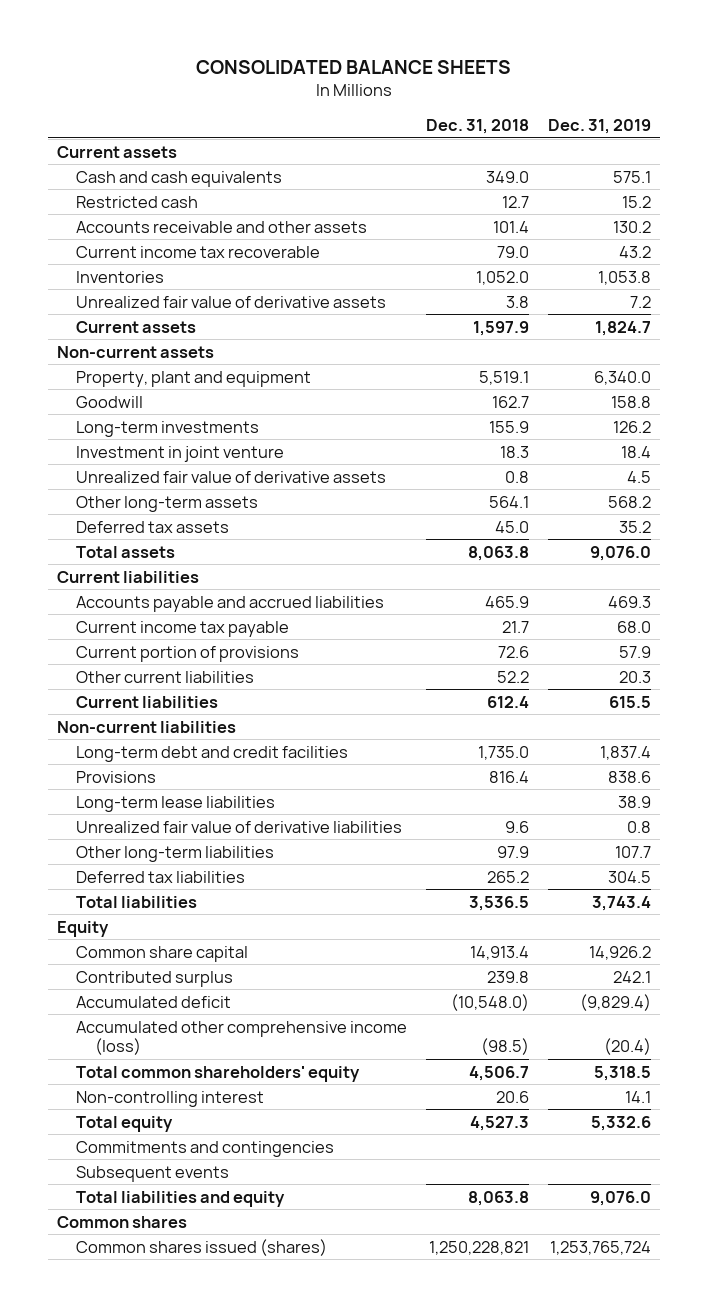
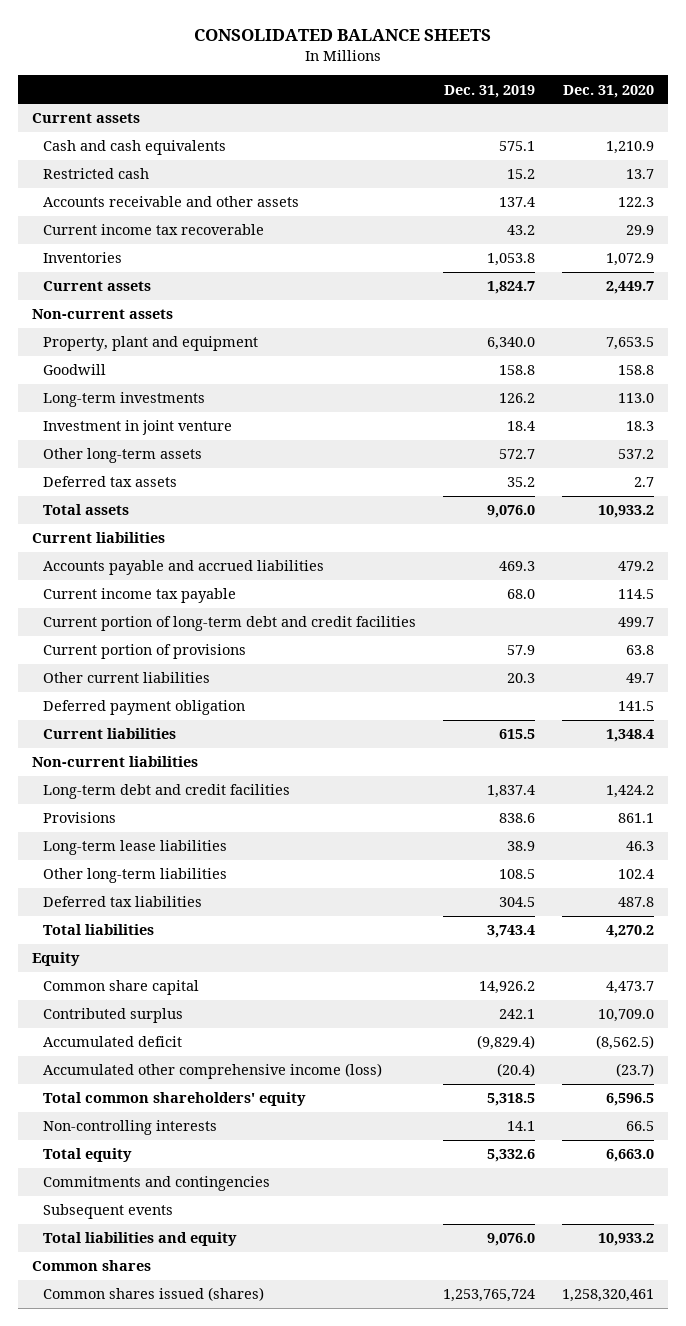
[425,118,529,134] Dec. 31, 2018 -> none
none -> [563,84,655,98] Dec. 31, 2020
[612,220,651,233] 130.2 -> [499,197,536,208] 137.4
[75,295,386,308] Unrealized fair value of derivative assets -> none
[75,470,386,483] Unrealized fair value of derivative assets -> none
[607,495,651,508] 568.2 -> [499,449,536,460] 572.7
none -> [43,616,417,632] Current portion of long-term debt and credit facilities
none -> [43,700,246,716] Deferred payment obligation
[75,820,402,833] Unrealized fair value of derivative liabilities -> none
[614,845,651,858] 107.7 -> [499,869,536,880] 108.5
[75,1090,264,1107] Non-controlling interest -> [43,1120,218,1136] Non-controlling interests

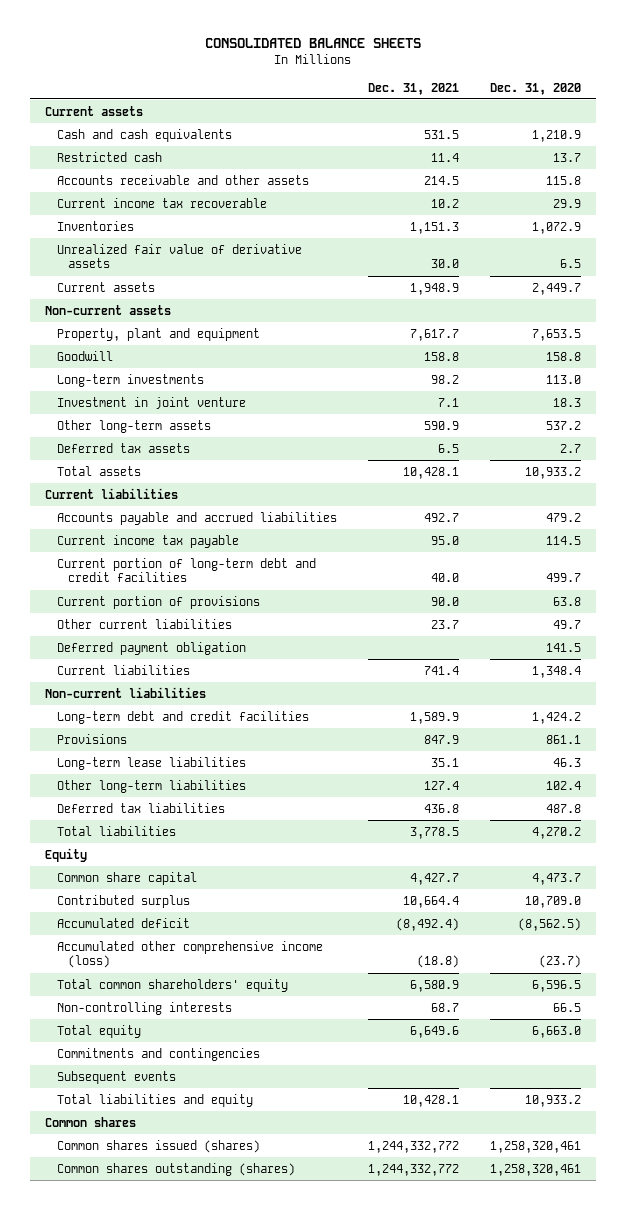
[444,84,536,98] Dec. 31, 2019 -> none
none -> [367,82,459,95] Dec. 31, 2021
[618,197,655,208] 122.3 -> [545,175,581,185] 115.8
none -> [56,243,302,269] Unrealized fair value of derivative assets
none -> [56,1162,295,1176] Common shares outstanding (shares)

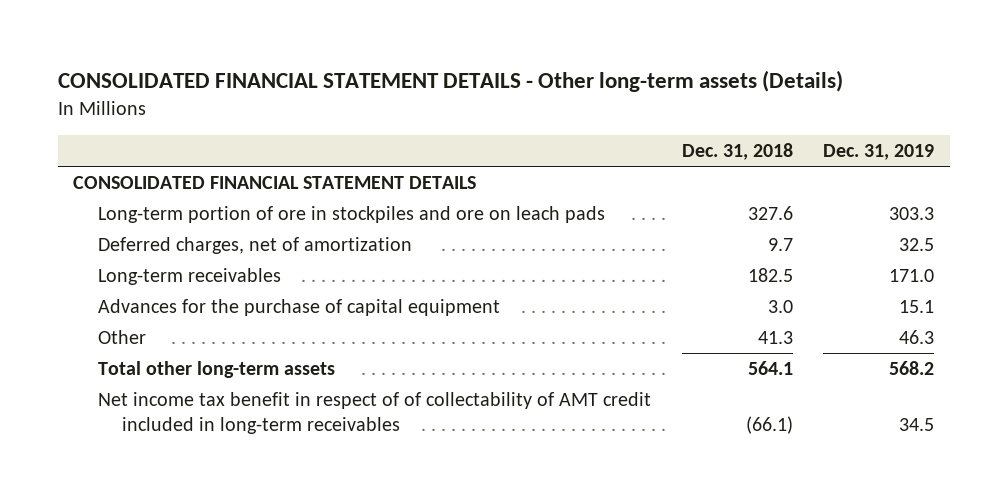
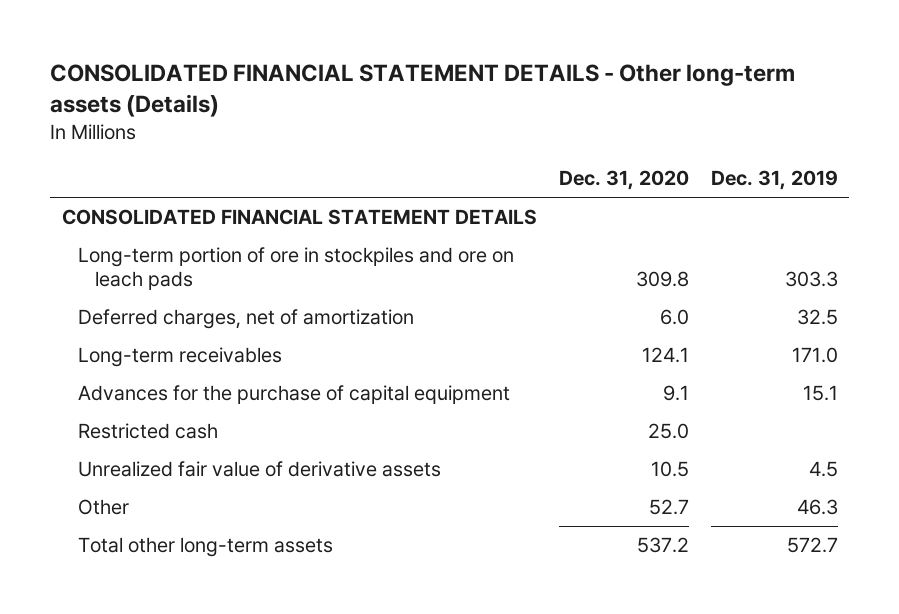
[681,143,793,161] Dec. 31, 2018 -> none
none -> [558,170,689,191] Dec. 31, 2020
none -> [78,423,219,440] Restricted cash
none -> [78,461,442,478] Unrealized fair value of derivative assets
[97,392,651,434] Net income tax benefit in respect of of collectability of AMT credit included in long-term receivables -> none
[889,361,935,376] 568.2 -> [786,537,838,554] 572.7

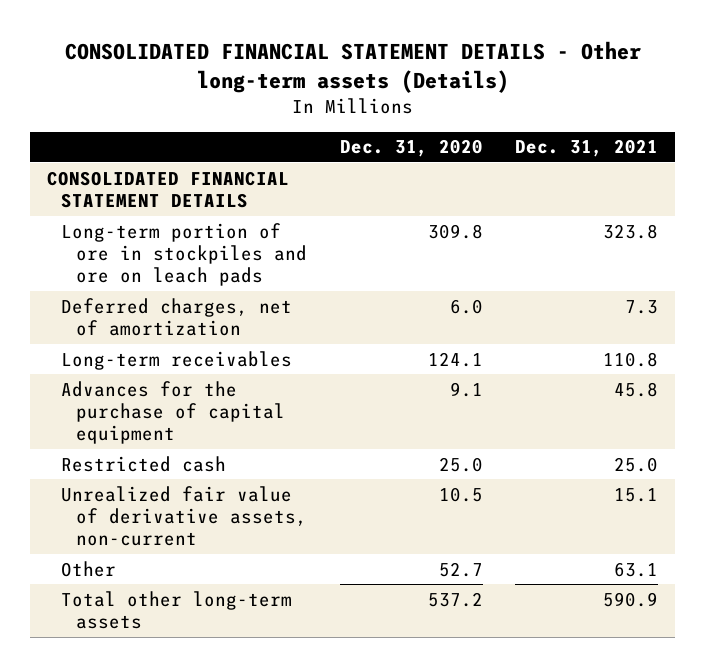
[710,170,838,191] Dec. 31, 2019 -> none
none -> [515,139,659,158] Dec. 31, 2021
[78,461,442,478] Unrealized fair value of derivative assets -> [61,485,307,547] Unrealized fair value of derivative assets, non-current

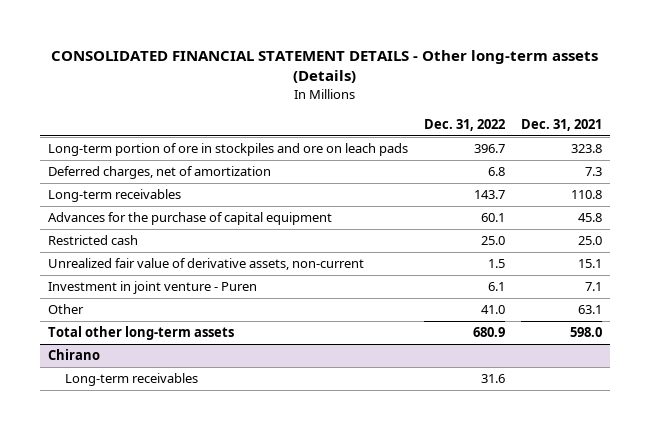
[339,139,483,158] Dec. 31, 2020 -> none
none -> [424,118,506,131] Dec. 31, 2022
[46,170,289,209] CONSOLIDATED FINANCIAL STATEMENT DETAILS -> none
none -> [48,281,258,295] Investment in joint venture - Puren
[603,591,659,607] 590.9 -> [570,327,603,338] 598.0
none -> [48,349,101,361] Chirano
none -> [64,373,198,387] Long-term receivables

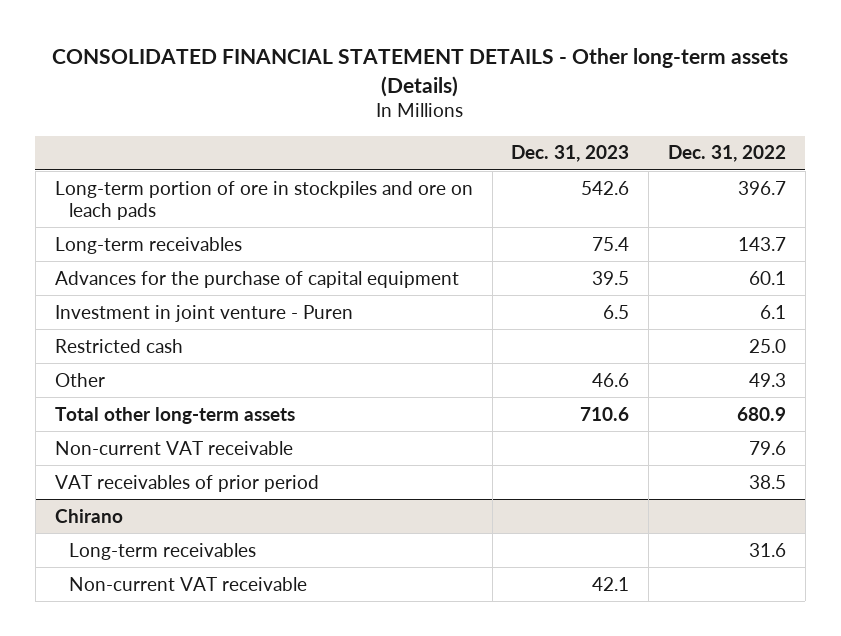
[521,118,603,131] Dec. 31, 2021 -> none
none -> [511,145,630,163] Dec. 31, 2023
[48,166,272,180] Deferred charges, net of amortization -> none
[48,258,365,271] Unrealized fair value of derivative assets, non-current -> none
[48,235,139,246] Restricted cash -> [54,338,183,353] Restricted cash
[481,305,506,315] 41.0 -> [748,372,786,387] 49.3
none -> [54,440,293,455] Non-current VAT receivable
none -> [54,474,319,492] VAT receivables of prior period
none -> [68,576,307,591] Non-current VAT receivable

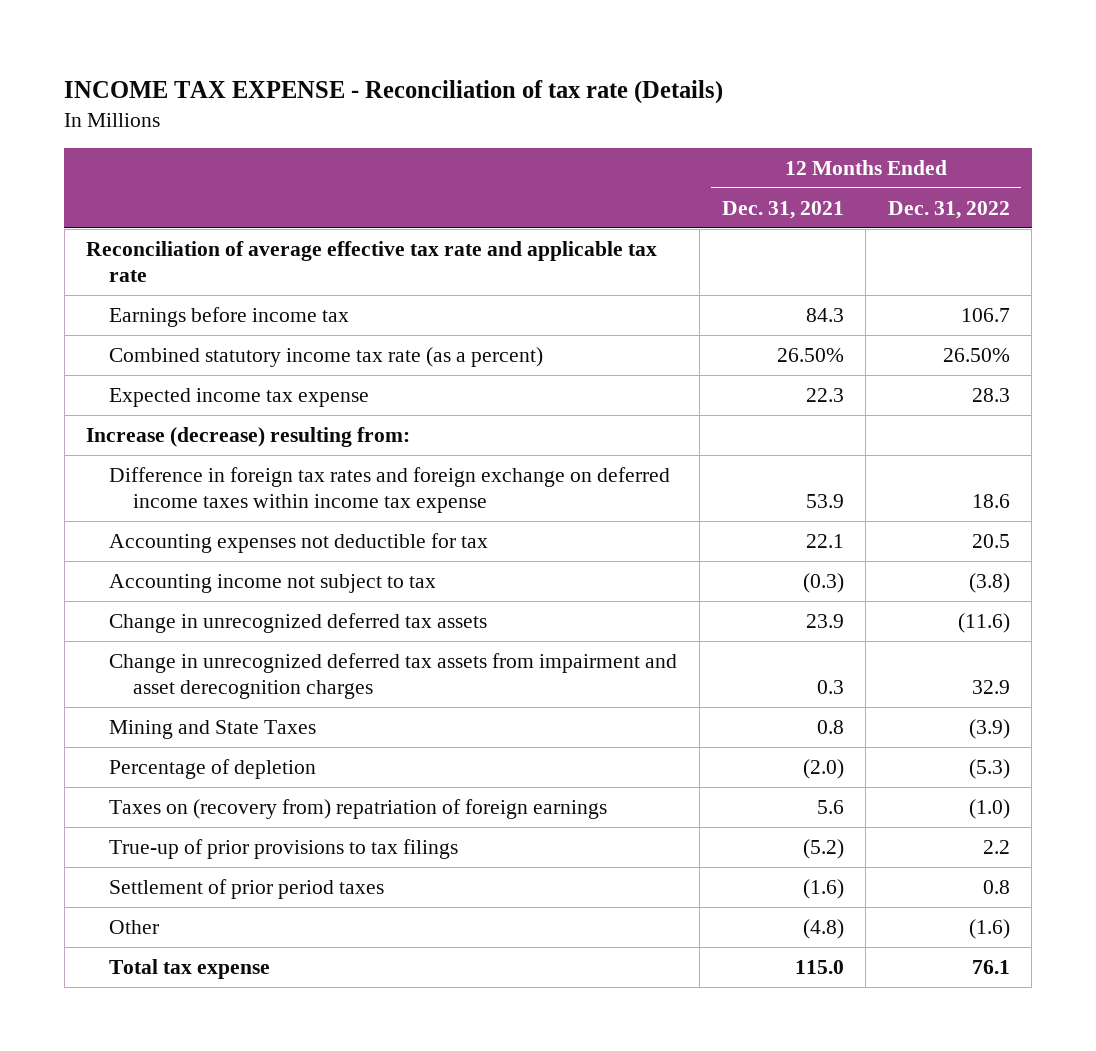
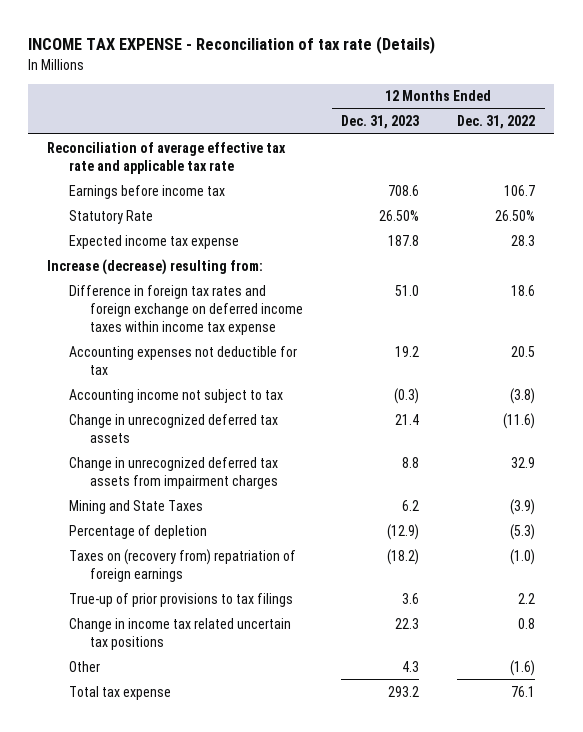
[721,200,844,219] Dec. 31, 2021 -> none
none -> [341,115,420,130] Dec. 31, 2023
[109,346,544,367] Combined statutory income tax rate (as a percent) -> [68,209,153,224] Statutory Rate
[109,652,678,700] Change in unrecognized deferred tax assets from impairment and asset derecognition charges -> [68,456,279,489] Change in unrecognized deferred tax assets from impairment charges
[109,878,385,899] Settlement of prior period taxes -> [68,617,291,650] Change in income tax related uncertain tax positions

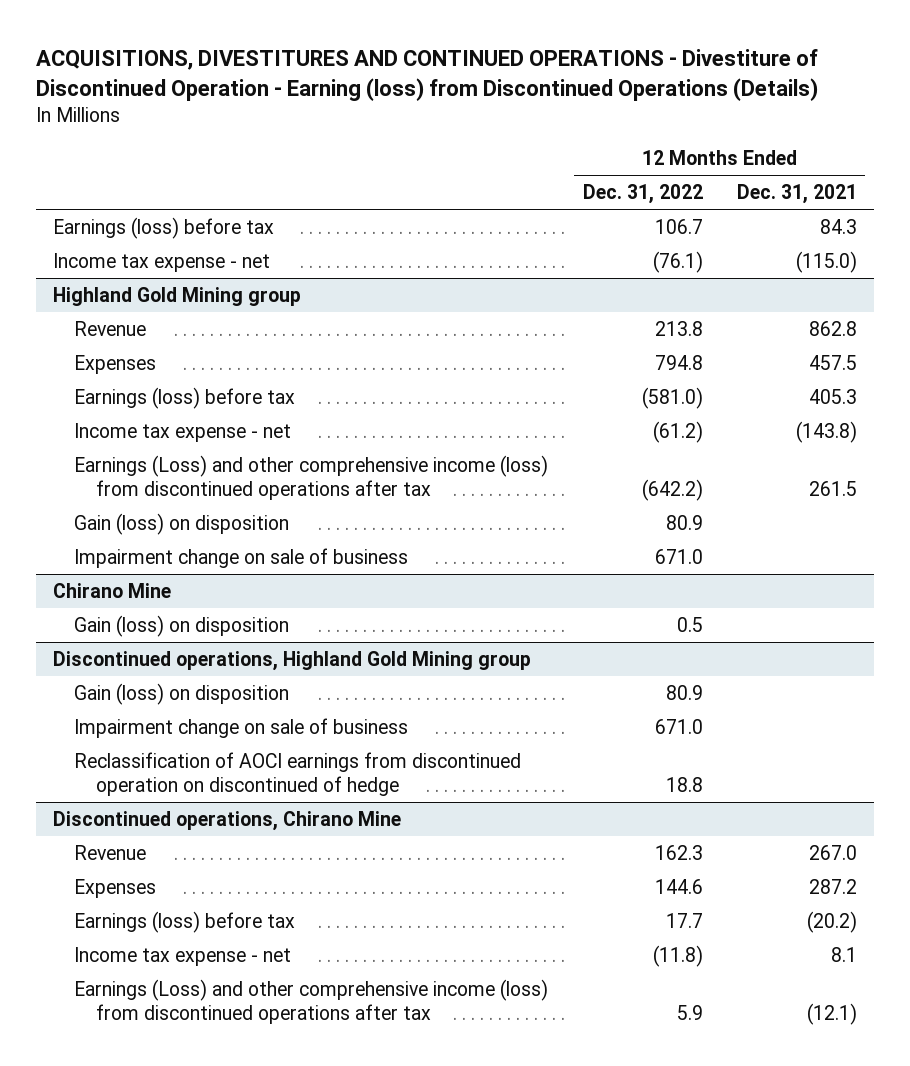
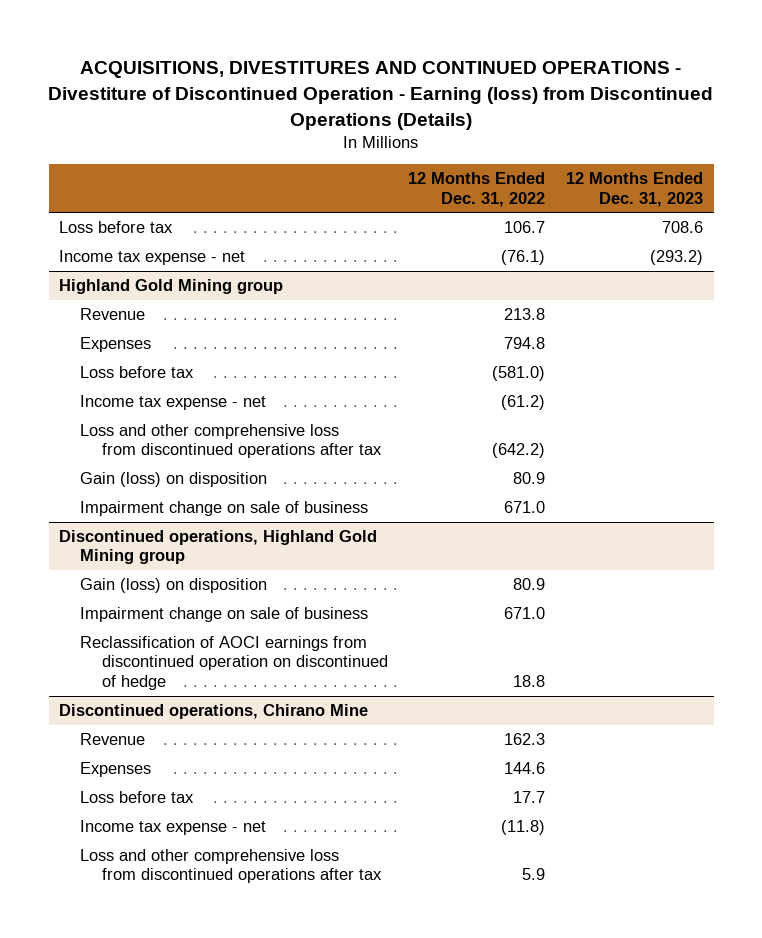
[736,184,857,205] Dec. 31, 2021 -> none
none -> [566,172,704,207] 12 Months Ended Dec. 31, 2023
[52,216,274,239] Earnings (loss) before tax -> [59,220,174,233] Loss before tax
[74,386,296,409] Earnings (loss) before tax -> [80,365,195,378] Loss before tax
[74,454,549,500] Earnings (Loss) and other comprehensive income (loss) from discontinued operations after tax -> [80,423,382,459] Loss and other comprehensive loss from discontinued operations after tax
[52,582,171,598] Chirano Mine -> none
[74,614,290,637] Gain (loss) on disposition -> none
[74,910,296,933] Earnings (loss) before tax -> [80,790,195,803] Loss before tax
[74,978,549,1024] Earnings (Loss) and other comprehensive income (loss) from discontinued operations after tax -> [80,848,382,884] Loss and other comprehensive loss from discontinued operations after tax

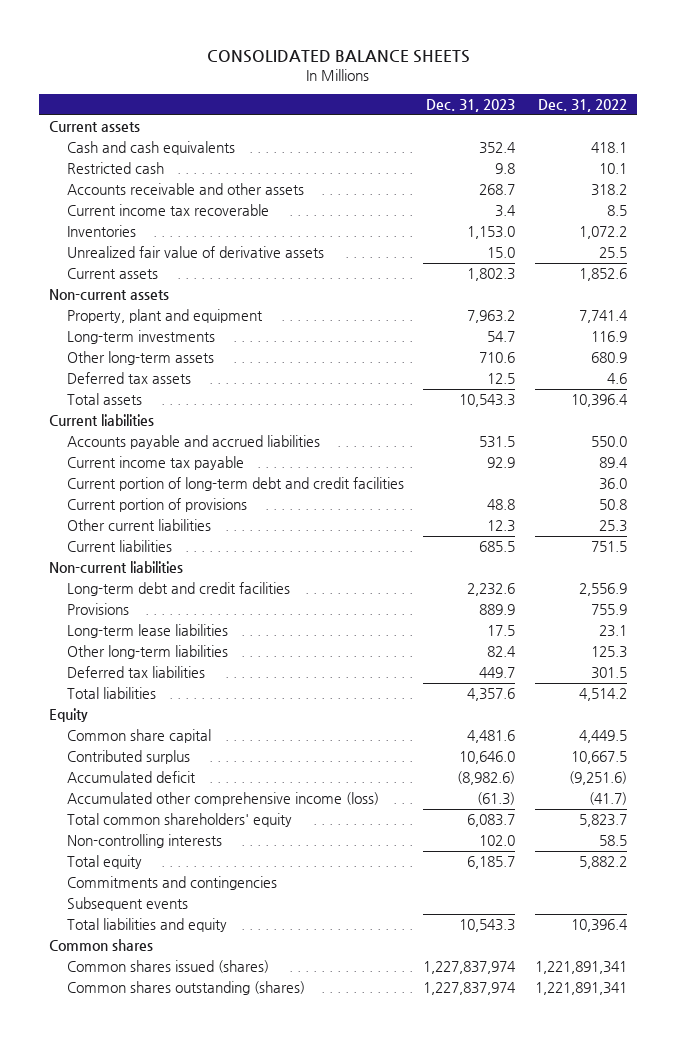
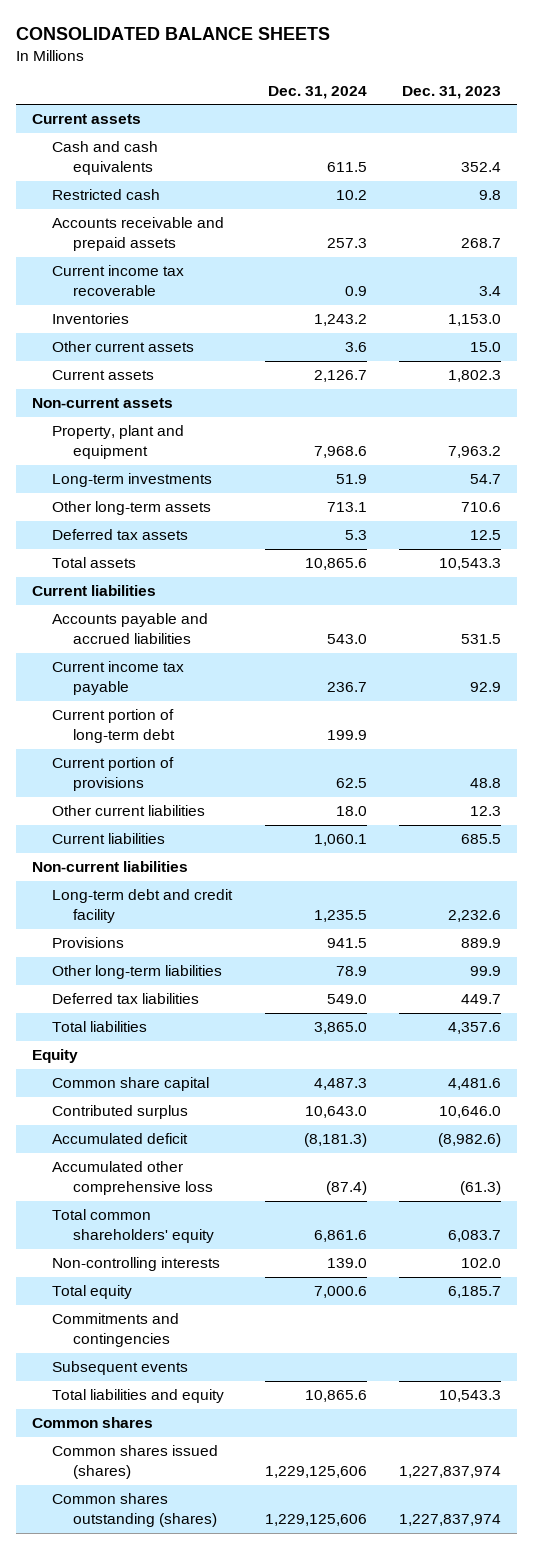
[537,99,627,113] Dec. 31, 2022 -> none
none -> [267,85,367,99] Dec. 31, 2024
[66,183,304,196] Accounts receivable and other assets -> [52,217,225,252] Accounts receivable and prepaid assets
[66,246,324,259] Unrealized fair value of derivative assets -> none
none -> [52,341,195,353] Other current assets
[66,477,404,492] Current portion of long-term debt and credit facilities -> [52,709,176,744] Current portion of long-term debt
[66,582,290,597] Long-term debt and credit facilities -> [52,889,234,924] Long-term debt and credit facility
[66,624,228,639] Long-term lease liabilities -> none
[487,646,517,658] 82.4 -> [469,966,501,977] 99.9
[66,792,379,807] Accumulated other comprehensive income (loss) -> [52,1161,214,1196] Accumulated other comprehensive loss

